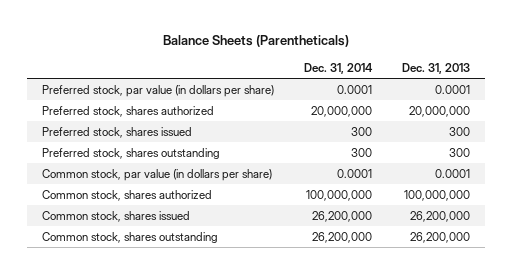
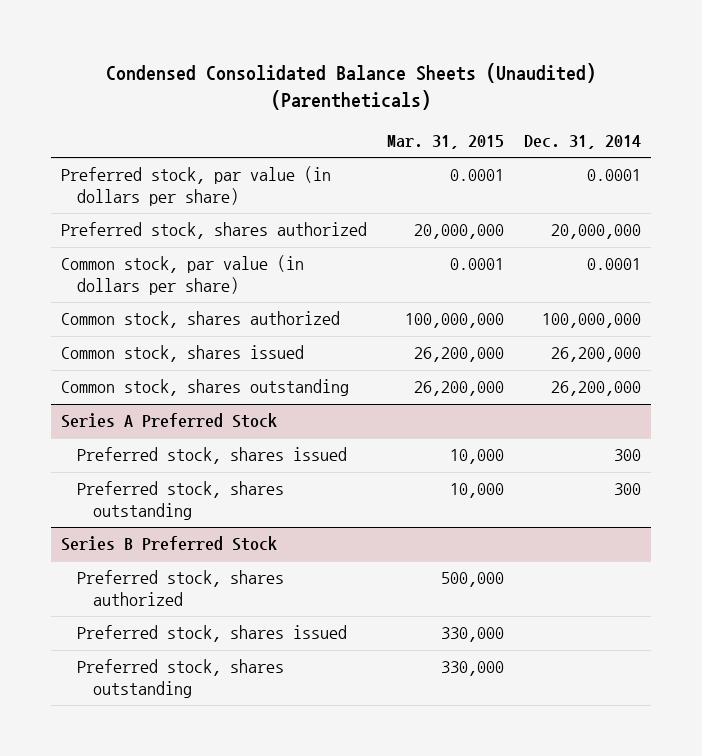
[163,35,350,48] Balance Sheets (Parentheticals) -> [106,62,597,110] Condensed Consolidated Balance Sheets (Unaudited) (Parentheticals)
[402,62,471,74] Dec. 31, 2013 -> none
none -> [387,134,505,149] Mar. 31, 2015
[42,126,193,138] Preferred stock, shares issued -> none
[42,147,221,159] Preferred stock, shares outstanding -> none
none -> [61,413,278,429] Series A Preferred Stock
none -> [77,447,348,465] Preferred stock, shares issued
none -> [77,481,285,520] Preferred stock, shares outstanding
none -> [61,536,278,552] Series B Preferred Stock
none -> [77,570,285,606] Preferred stock, shares authorized
none -> [77,625,348,643] Preferred stock, shares issued
none -> [77,659,285,698] Preferred stock, shares outstanding

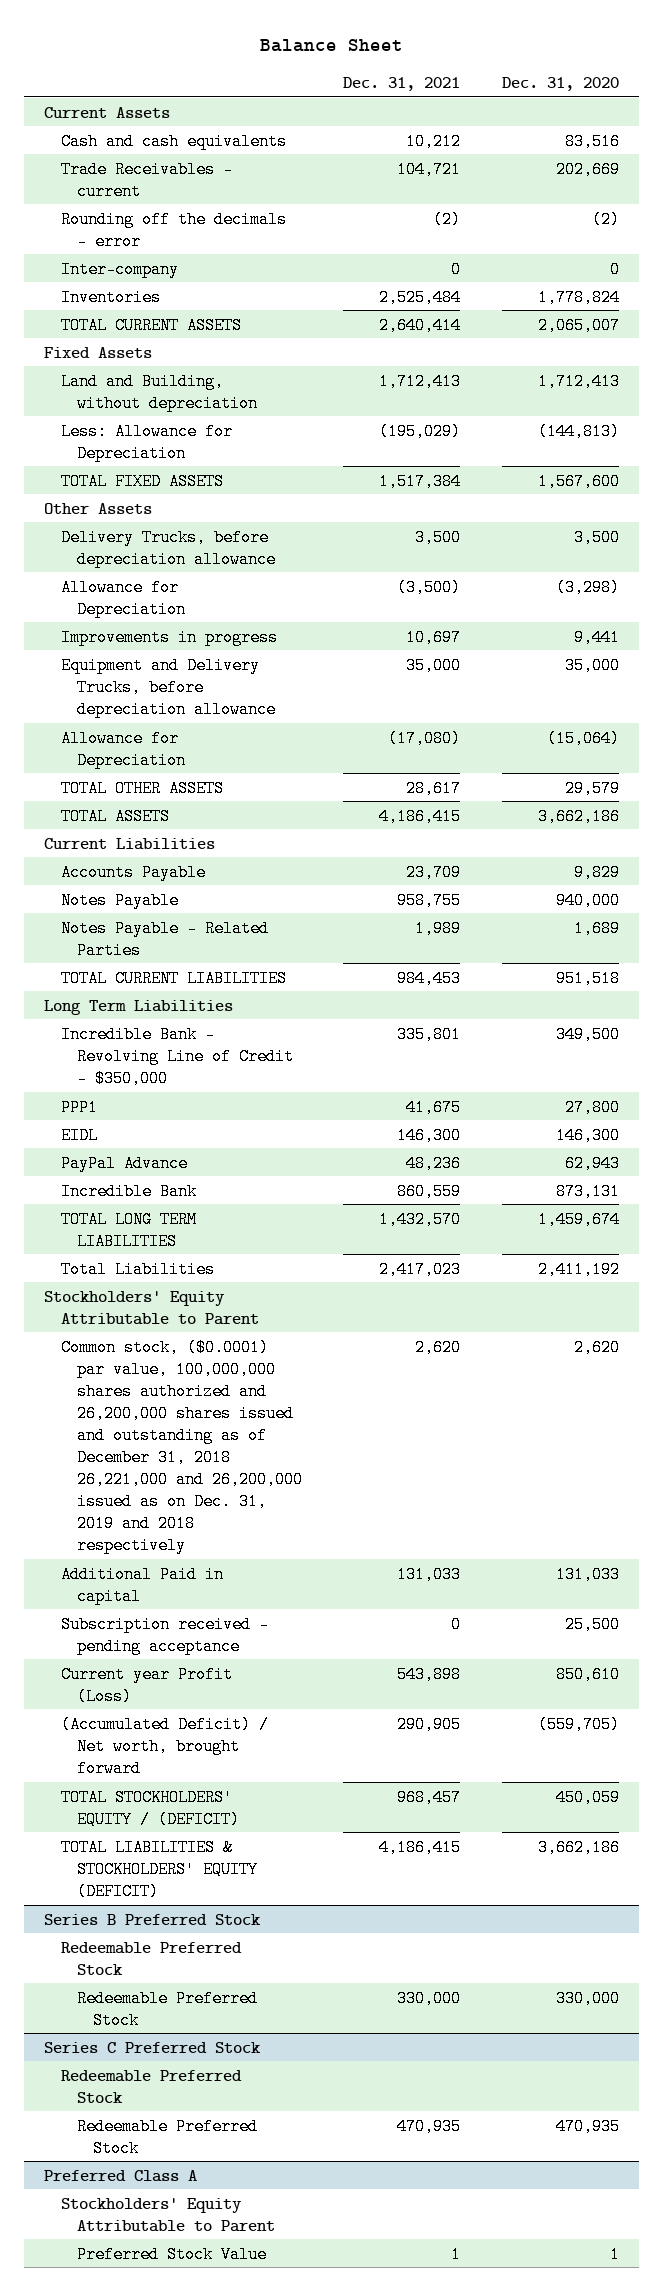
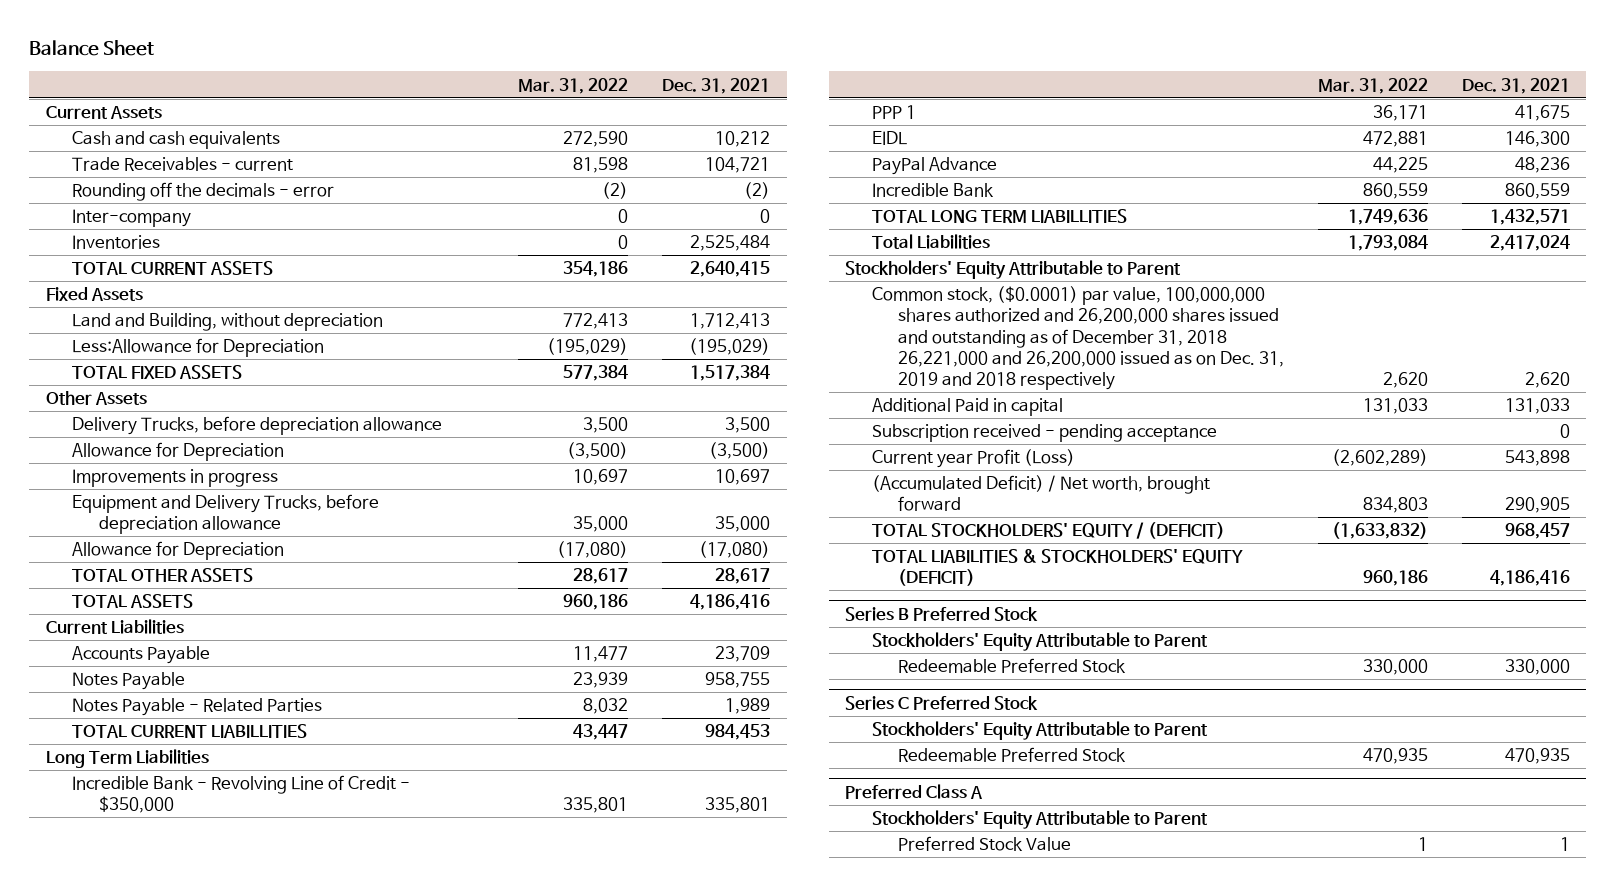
[501,76,619,91] Dec. 31, 2020 -> none
none -> [518,77,629,94] Mar. 31, 2022
[379,316,462,334] 2,640,414 -> [690,261,771,278] 2,640,415
[60,422,233,462] Less: Allowance for Depreciation -> [72,338,325,358] Less:Allowance for Depreciation
[379,807,462,825] 4,186,415 -> [690,594,771,611] 4,186,416
[60,969,287,987] TOTAL CURRENT LIABILITIES -> [72,724,308,739] TOTAL CURRENT LIABILLITIES
[60,1098,98,1116] PPP1 -> [871,105,916,120] PPP 1
[60,1210,197,1250] TOTAL LONG TERM LIABILITIES -> [871,209,1127,224] TOTAL LONG TERM LIABILLITIES
[379,1210,462,1228] 1,432,570 -> [1489,209,1570,226] 1,432,571
[379,1260,462,1278] 2,417,023 -> [1489,235,1570,252] 2,417,024
[379,1838,462,1856] 4,186,415 -> [1489,570,1570,587] 4,186,416
[60,1941,242,1975] Redeemable Preferred Stock -> none
none -> [871,632,1208,652] Stockholders' Equity Attributable to Parent
[60,2069,242,2103] Redeemable Preferred Stock -> none
none -> [871,721,1208,741] Stockholders' Equity Attributable to Parent

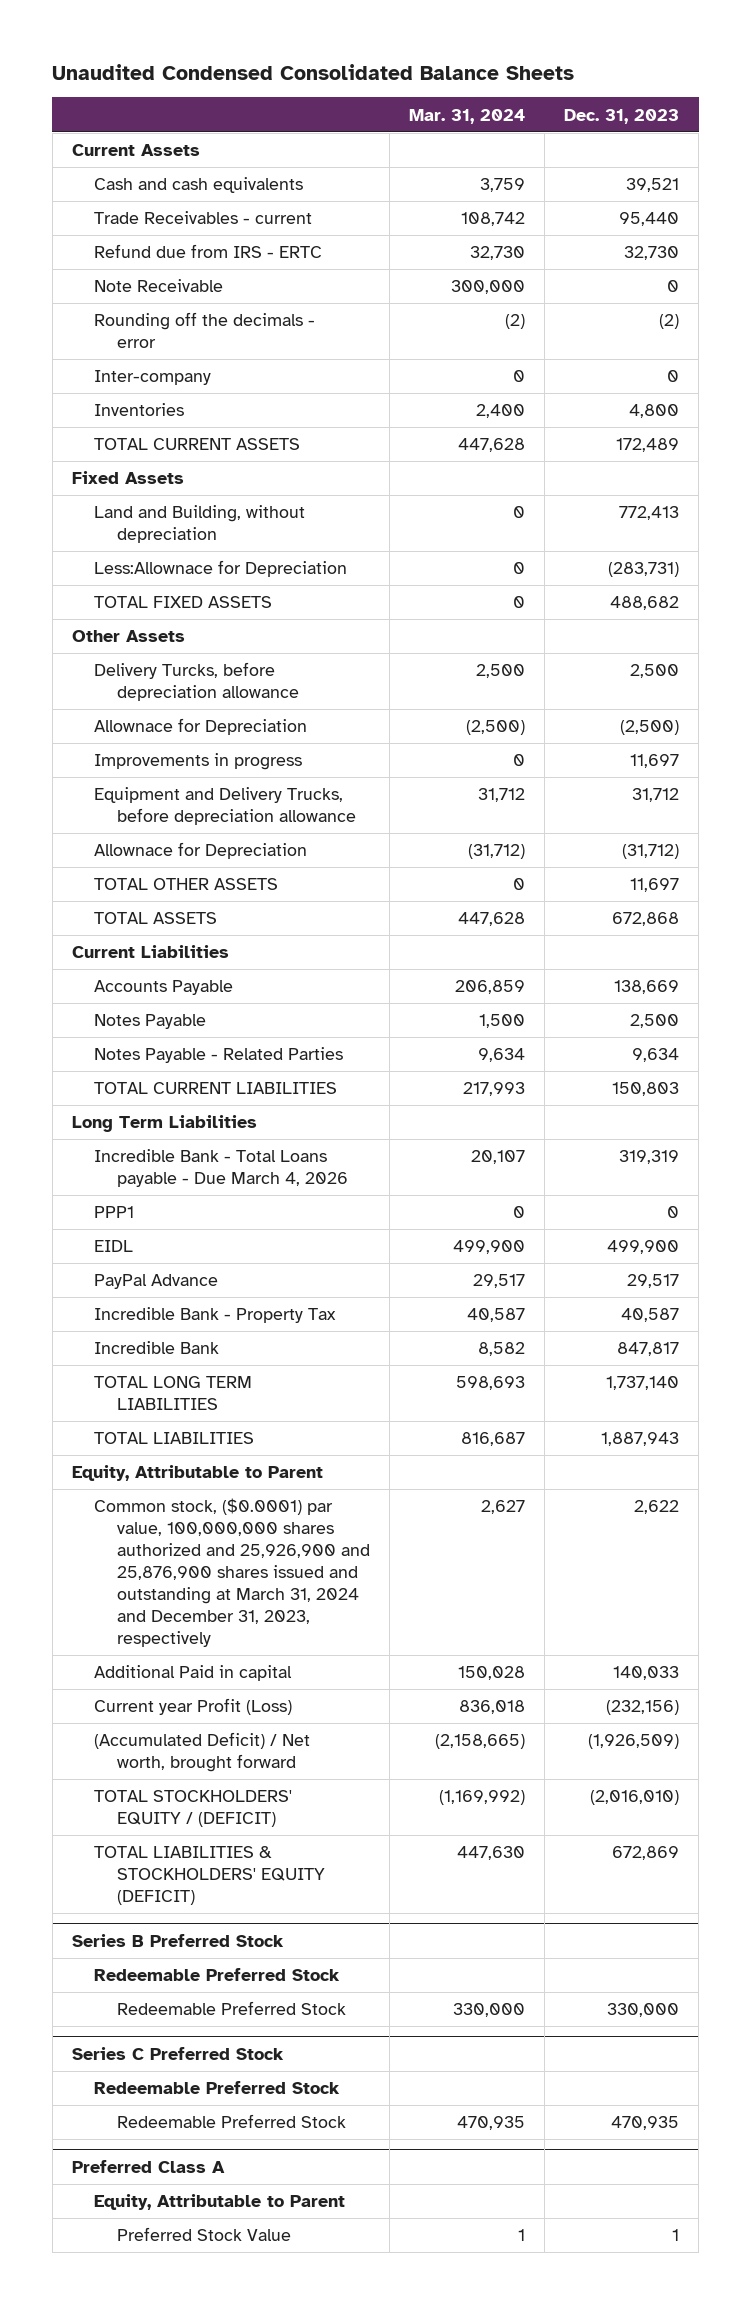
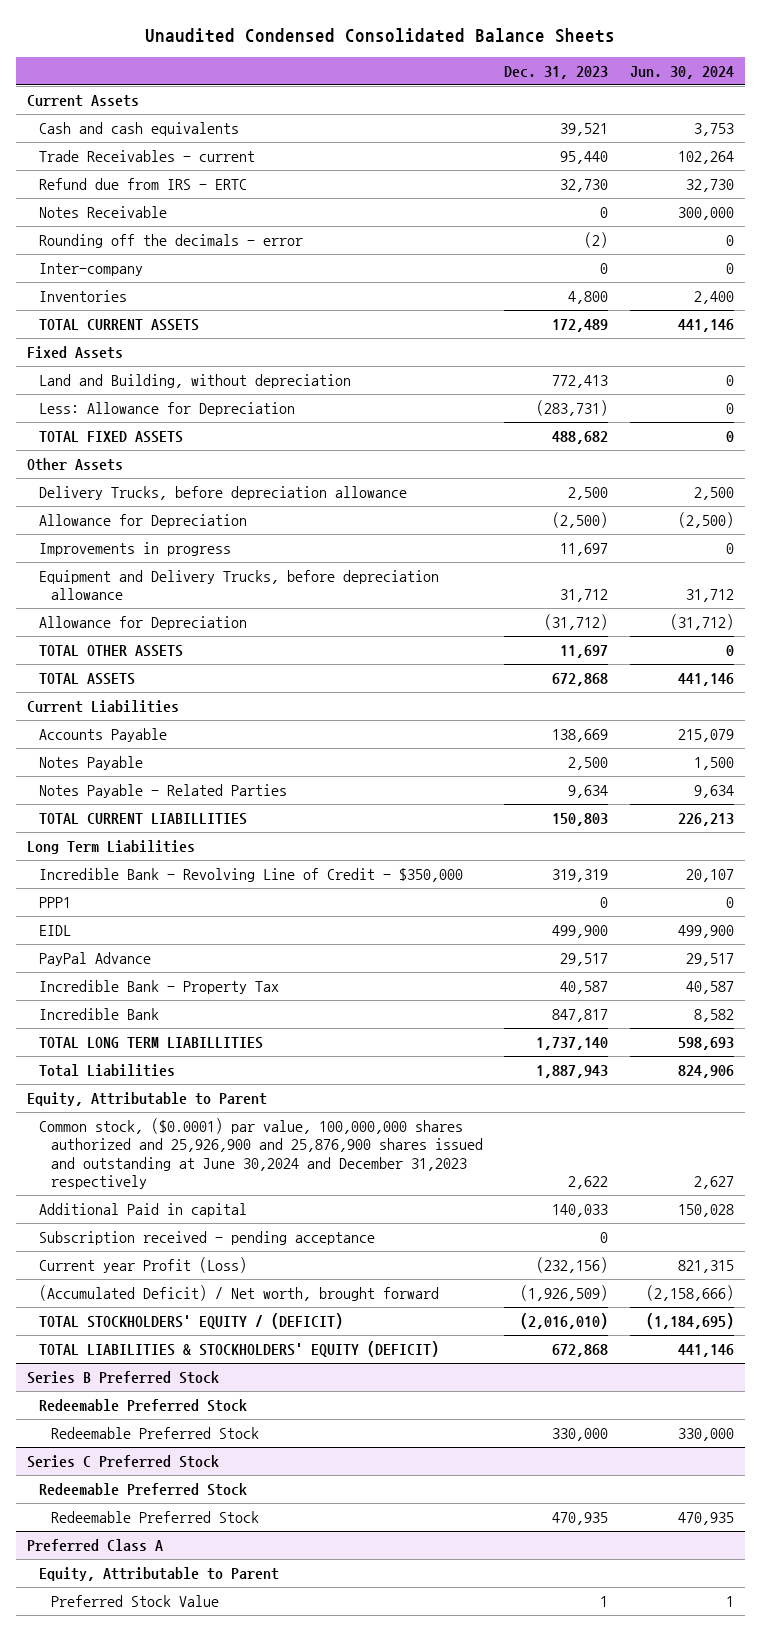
[409,108,526,124] Mar. 31, 2024 -> none
none -> [629,65,734,79] Jun. 30, 2024
[94,279,224,293] Note Receivable -> [38,205,167,218] Notes Receivable
[94,560,348,578] Less:Allownace for Depreciation -> [38,401,295,416] Less: Allowance for Depreciation
[94,662,299,702] Delivery Turcks, before depreciation allowance -> [38,485,407,500] Delivery Trucks, before depreciation allowance
[94,718,308,736] Allownace for Depreciation -> [38,513,247,528] Allowance for Depreciation
[94,842,308,860] Allownace for Depreciation -> [38,615,247,630] Allowance for Depreciation
[94,1082,338,1095] TOTAL CURRENT LIABILITIES -> [38,812,247,825] TOTAL CURRENT LIABILLITIES
[94,1149,348,1188] Incredible Bank - Total Loans payable - Due March 4, 2026 -> [38,867,463,882] Incredible Bank - Revolving Line of Credit - $350,000
[94,1376,253,1411] TOTAL LONG TERM LIABILITIES -> [38,1036,263,1049] TOTAL LONG TERM LIABILLITIES
[94,1432,255,1445] TOTAL LIABILITIES -> [38,1063,175,1077] Total Liabilities
[94,1498,370,1647] Common stock, ($0.0001) par value, 100,000,000 shares authorized and 25,926,900 and 25,876,900 shares issued and outstanding at March 31, 2024 and December 31, 2023, respectively -> [38,1117,483,1190] Common stock, ($0.0001) par value, 100,000,000 shares authorized and 25,926,900 and 25,876,900 shares issued and outstanding at June 30,2024 and December 31,2023 respectively
none -> [38,1230,375,1245] Subscription received - pending acceptance
[612,1846,680,1861] 672,869 -> [552,1343,609,1357] 672,868

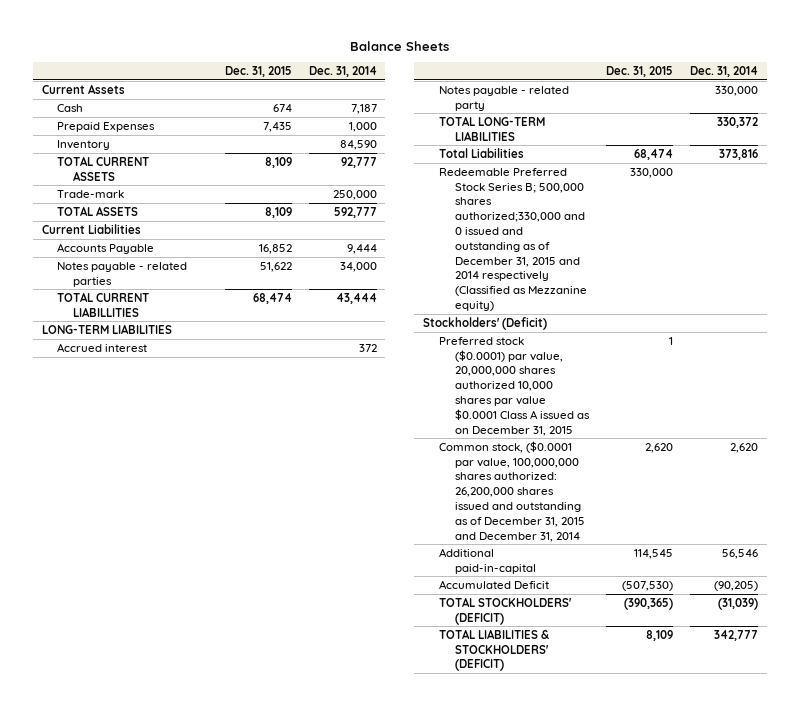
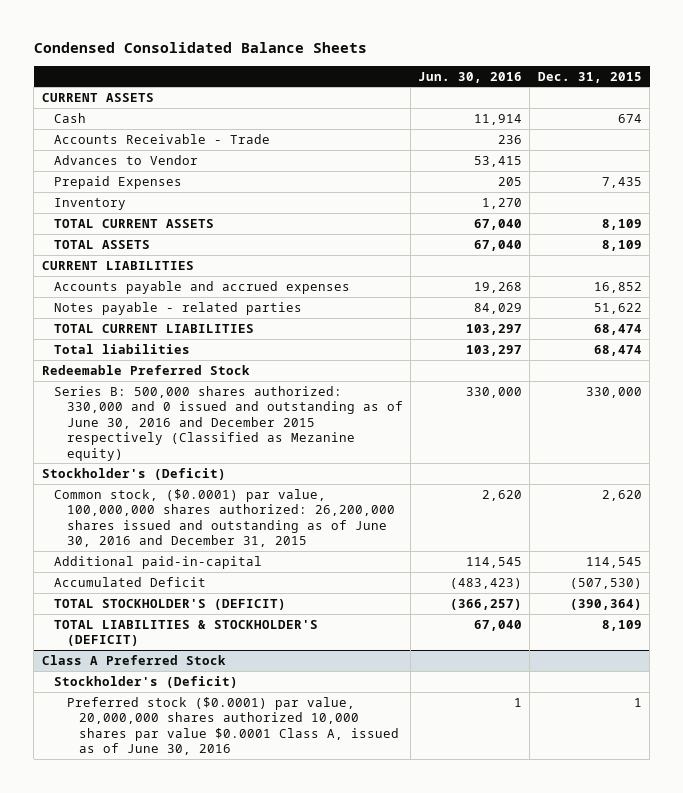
[349,40,449,51] Balance Sheets -> [33,42,367,54] Condensed Consolidated Balance Sheets
[308,66,377,78] Dec. 31, 2014 -> none
none -> [418,71,523,83] Jun. 30, 2016
[41,83,125,94] Current Assets -> [41,92,154,102] CURRENT ASSETS
none -> [54,133,271,144] Accounts Receivable - Trade
none -> [54,154,199,165] Advances to Vendor
[57,189,125,198] Trade-mark -> none
[41,223,141,234] Current Liabilities -> [41,260,194,270] CURRENT LIABILITIES
[57,242,155,254] Accounts Payable -> [54,280,351,294] Accounts payable and accrued expenses
[41,323,172,334] LONG-TERM LIABILITIES -> none
[57,342,148,352] Accrued interest -> none
[438,85,569,111] Notes payable - related party -> none
[438,115,545,141] TOTAL LONG-TERM LIABILITIES -> none
[438,336,590,436] Preferred stock ($0.0001) par value, 20,000,000 shares authorized 10,000 shares par value $0.0001 Class A issued as on December 31, 2015 -> none
[57,291,150,317] TOTAL CURRENT LIABILLITIES -> [54,323,255,333] TOTAL CURRENT LIABILITIES
[438,147,524,158] Total Liabilities -> [54,343,191,354] Total liabilities
none -> [41,364,250,375] Redeemable Preferred Stock
[438,167,587,311] Redeemable Preferred Stock Series B; 500,000 shares authorized;330,000 and 0 issued and outstanding as of December 31, 2015 and 2014 respectively (Classified as Mezzanine equity) -> [54,385,403,461] Series B: 500,000 shares authorized: 330,000 and 0 issued and outstanding as of June 30, 2016 and December 2015 respectively (Classified as Mezanine equity)
[422,316,547,330] Stockholders' (Deficit) -> [41,467,226,480] Stockholder's (Deficit)
[438,440,585,542] Common stock, ($0.0001 par value, 100,000,000 shares authorized: 26,200,000 shares issued and outstanding as of December 31, 2015 and December 31, 2014 -> [54,488,395,548] Common stock, ($0.0001) par value, 100,000,000 shares authorized: 26,200,000 shares issued and outstanding as of June 30, 2016 and December 31, 2015
[438,596,572,625] TOTAL STOCKHOLDERS' (DEFICIT) -> [54,598,287,610] TOTAL STOCKHOLDER'S (DEFICIT)
[624,597,674,610] (390,365) -> [569,598,642,610] (390,364)
[438,628,549,672] TOTAL LIABILITIES & STOCKHOLDERS' (DEFICIT) -> [54,619,319,647] TOTAL LIABILITIES & STOCKHOLDER'S (DEFICIT)
none -> [41,654,226,665] Class A Preferred Stock
none -> [54,675,239,688] Stockholder's (Deficit)
none -> [66,696,400,756] Preferred stock ($0.0001) par value, 20,000,000 shares authorized 10,000 shares par value $0.0001 Class A, issued as of June 30, 2016

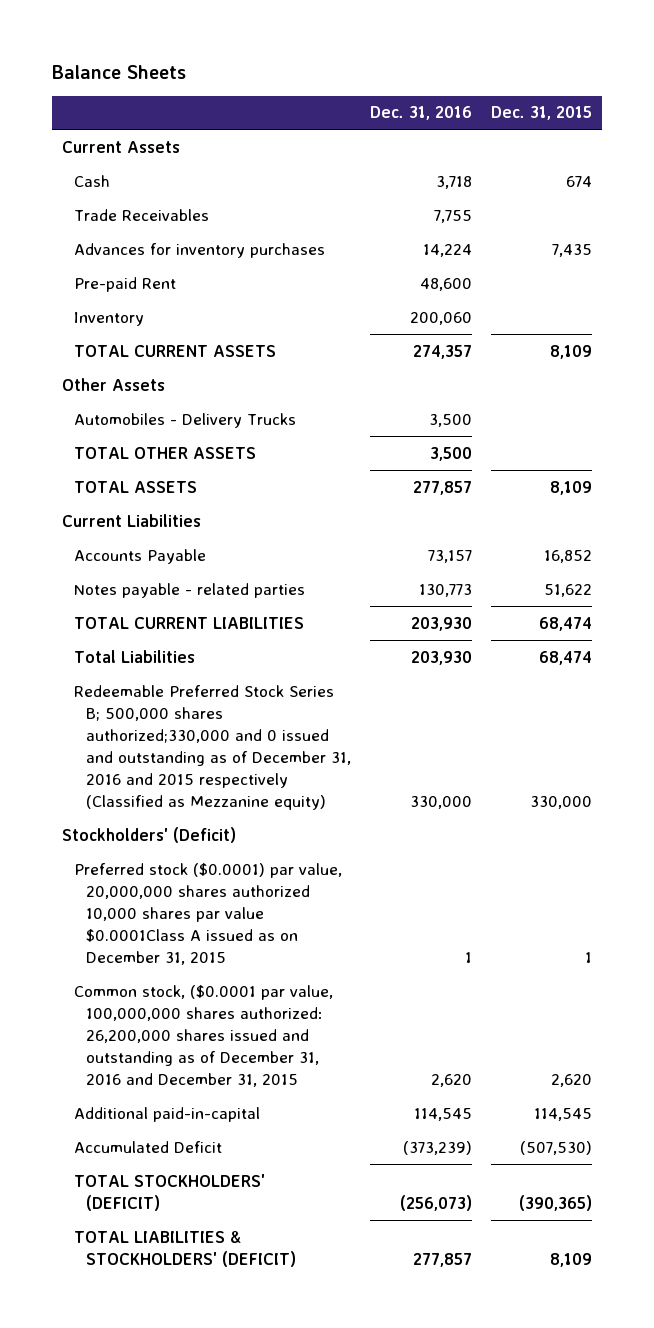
[33,42,367,54] Condensed Consolidated Balance Sheets -> [51,64,186,79] Balance Sheets
[418,71,523,83] Jun. 30, 2016 -> none
none -> [370,106,473,121] Dec. 31, 2016
[41,92,154,102] CURRENT ASSETS -> [61,140,180,153] Current Assets
[54,133,271,144] Accounts Receivable - Trade -> none
[54,154,199,165] Advances to Vendor -> none
none -> [73,208,209,221] Trade Receivables
[54,175,183,189] Prepaid Expenses -> [73,242,325,258] Advances for inventory purchases
none -> [73,276,176,292] Pre-paid Rent
none -> [61,377,165,391] Other Assets
none -> [73,412,296,428] Automobiles - Delivery Trucks
none -> [73,446,256,459] TOTAL OTHER ASSETS
[41,260,194,270] CURRENT LIABILITIES -> [61,513,201,527] Current Liabilities
[54,280,351,294] Accounts payable and accrued expenses -> [73,548,206,564] Accounts Payable
[41,364,250,375] Redeemable Preferred Stock -> none
[54,343,191,354] Total liabilities -> [73,649,195,663] Total Liabilities
[54,385,403,461] Series B: 500,000 shares authorized: 330,000 and 0 issued and outstanding as of June 30, 2016 and December 2015 respectively (Classified as Mezanine equity) -> [73,684,351,811] Redeemable Preferred Stock Series B; 500,000 shares authorized;330,000 and 0 issued and outstanding as of December 31, 2016 and 2015 respectively (Classified as Mezzanine equity)
[41,467,226,480] Stockholder's (Deficit) -> [61,826,236,843] Stockholders' (Deficit)
none -> [73,862,342,966] Preferred stock ($0.0001) par value, 20,000,000 shares authorized 10,000 shares par value $0.0001Class A issued as on December 31, 2015
[54,488,395,548] Common stock, ($0.0001) par value, 100,000,000 shares authorized: 26,200,000 shares issued and outstanding as of June 30, 2016 and December 31, 2015 -> [73,984,333,1088] Common stock, ($0.0001 par value, 100,000,000 shares authorized: 26,200,000 shares issued and outstanding as of December 31, 2016 and December 31, 2015
[41,654,226,665] Class A Preferred Stock -> none
[54,675,239,688] Stockholder's (Deficit) -> none
[66,696,400,756] Preferred stock ($0.0001) par value, 20,000,000 shares authorized 10,000 shares par value $0.0001 Class A, issued as of June 30, 2016 -> none
[54,598,287,610] TOTAL STOCKHOLDER'S (DEFICIT) -> [73,1173,265,1211] TOTAL STOCKHOLDERS' (DEFICIT)
[569,598,642,610] (390,364) -> [519,1194,593,1211] (390,365)
[54,619,319,647] TOTAL LIABILITIES & STOCKHOLDER'S (DEFICIT) -> [73,1230,296,1267] TOTAL LIABILITIES & STOCKHOLDERS' (DEFICIT)

